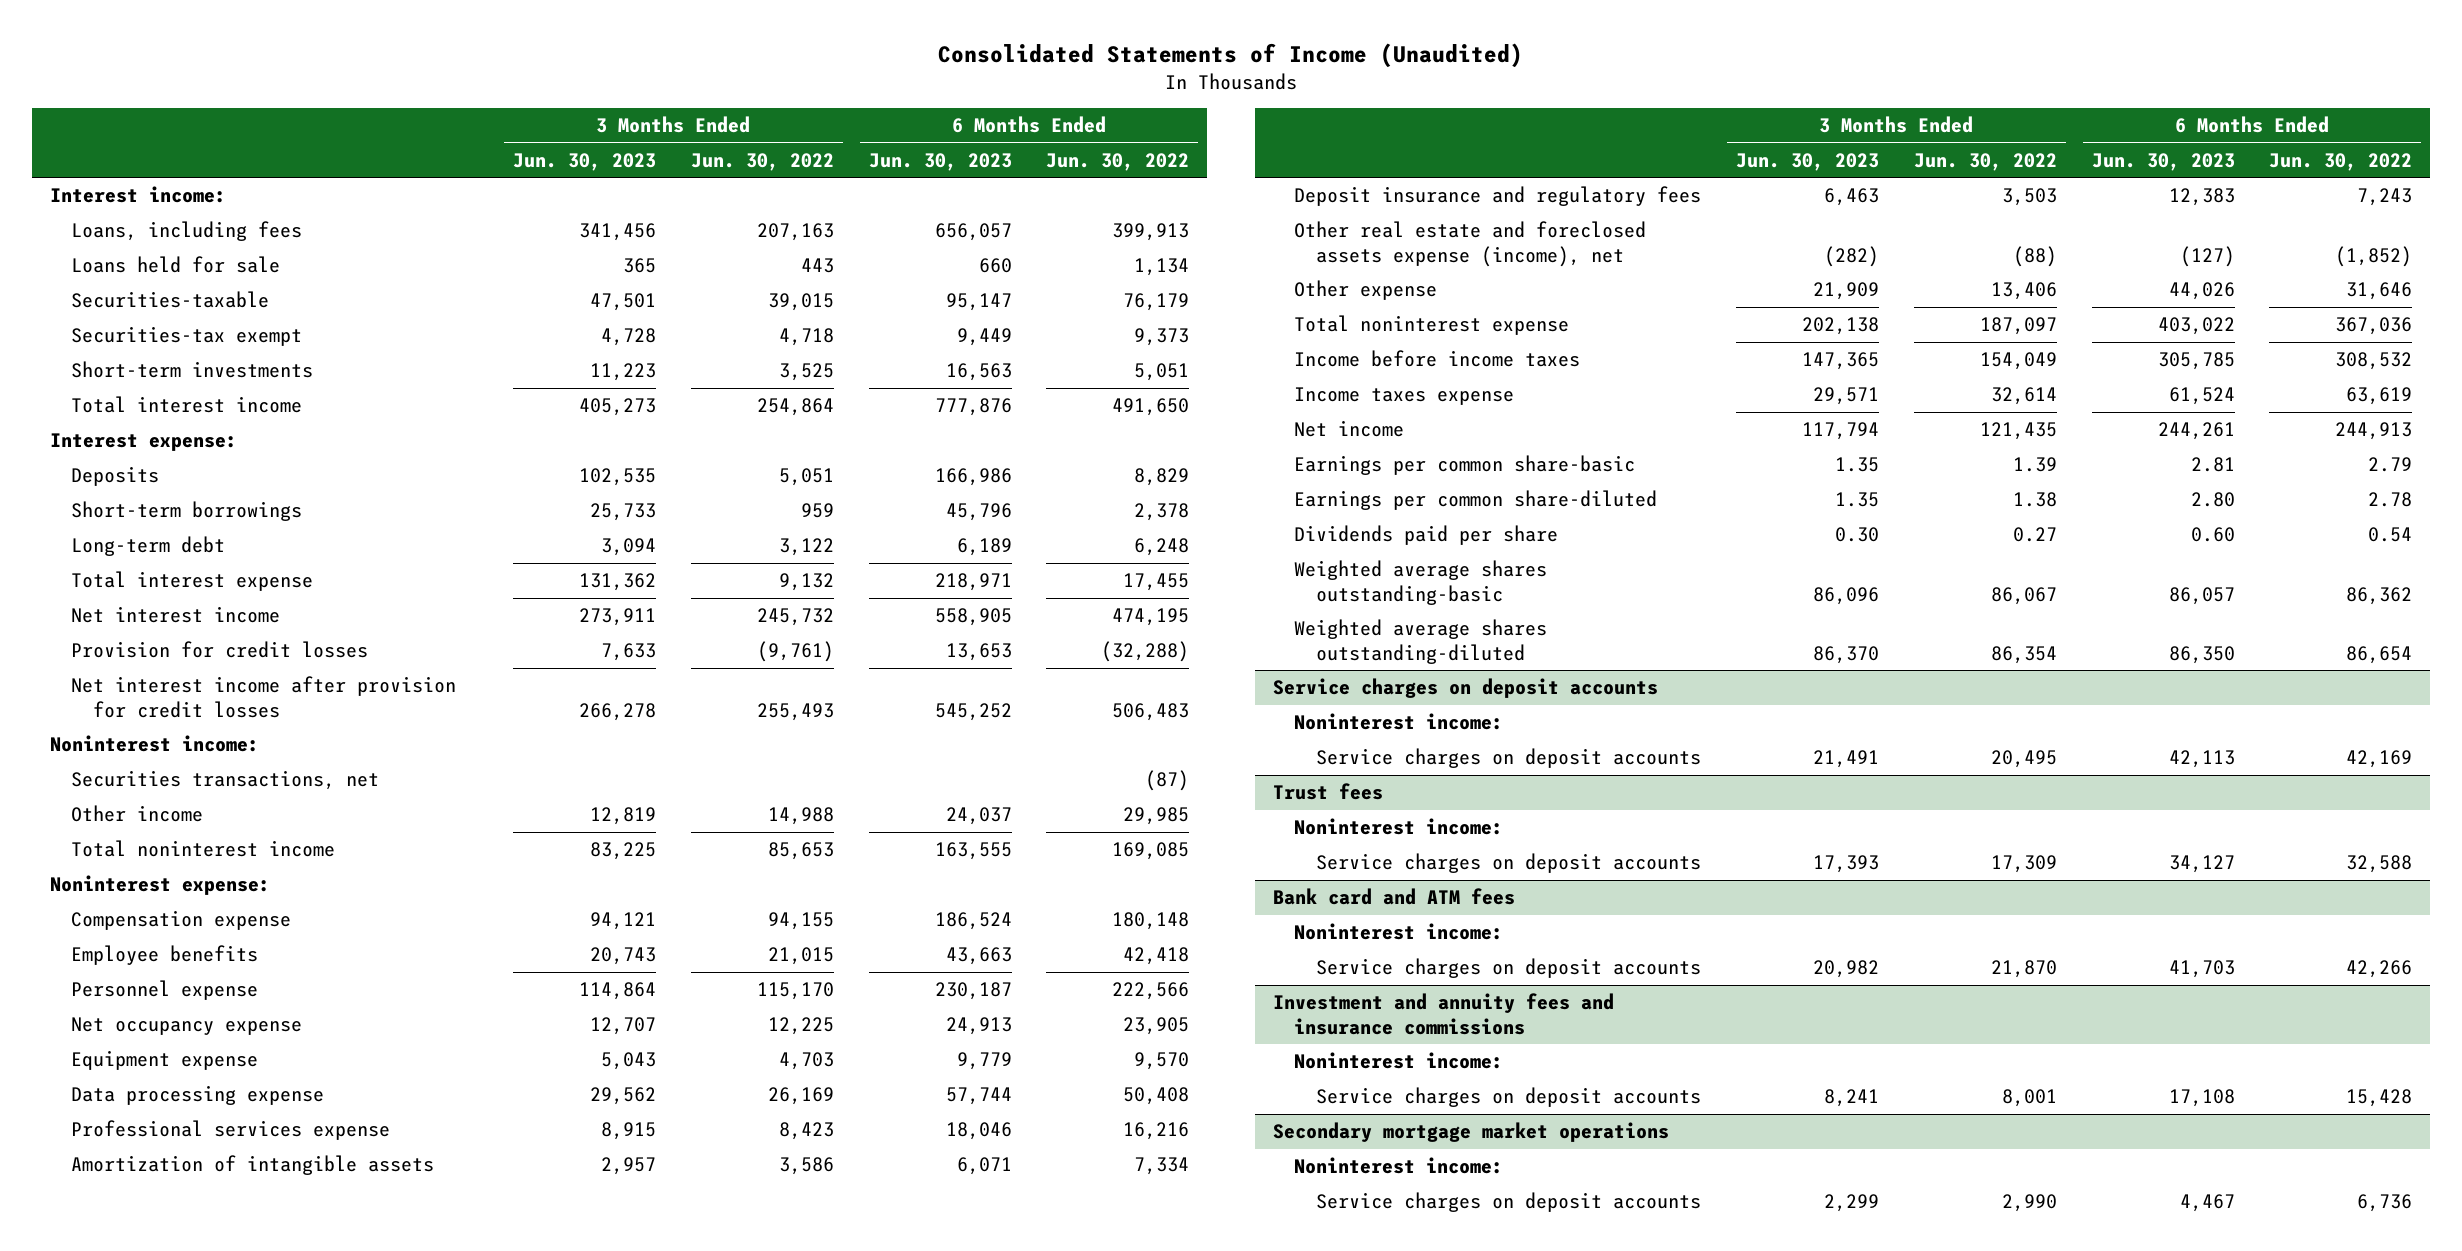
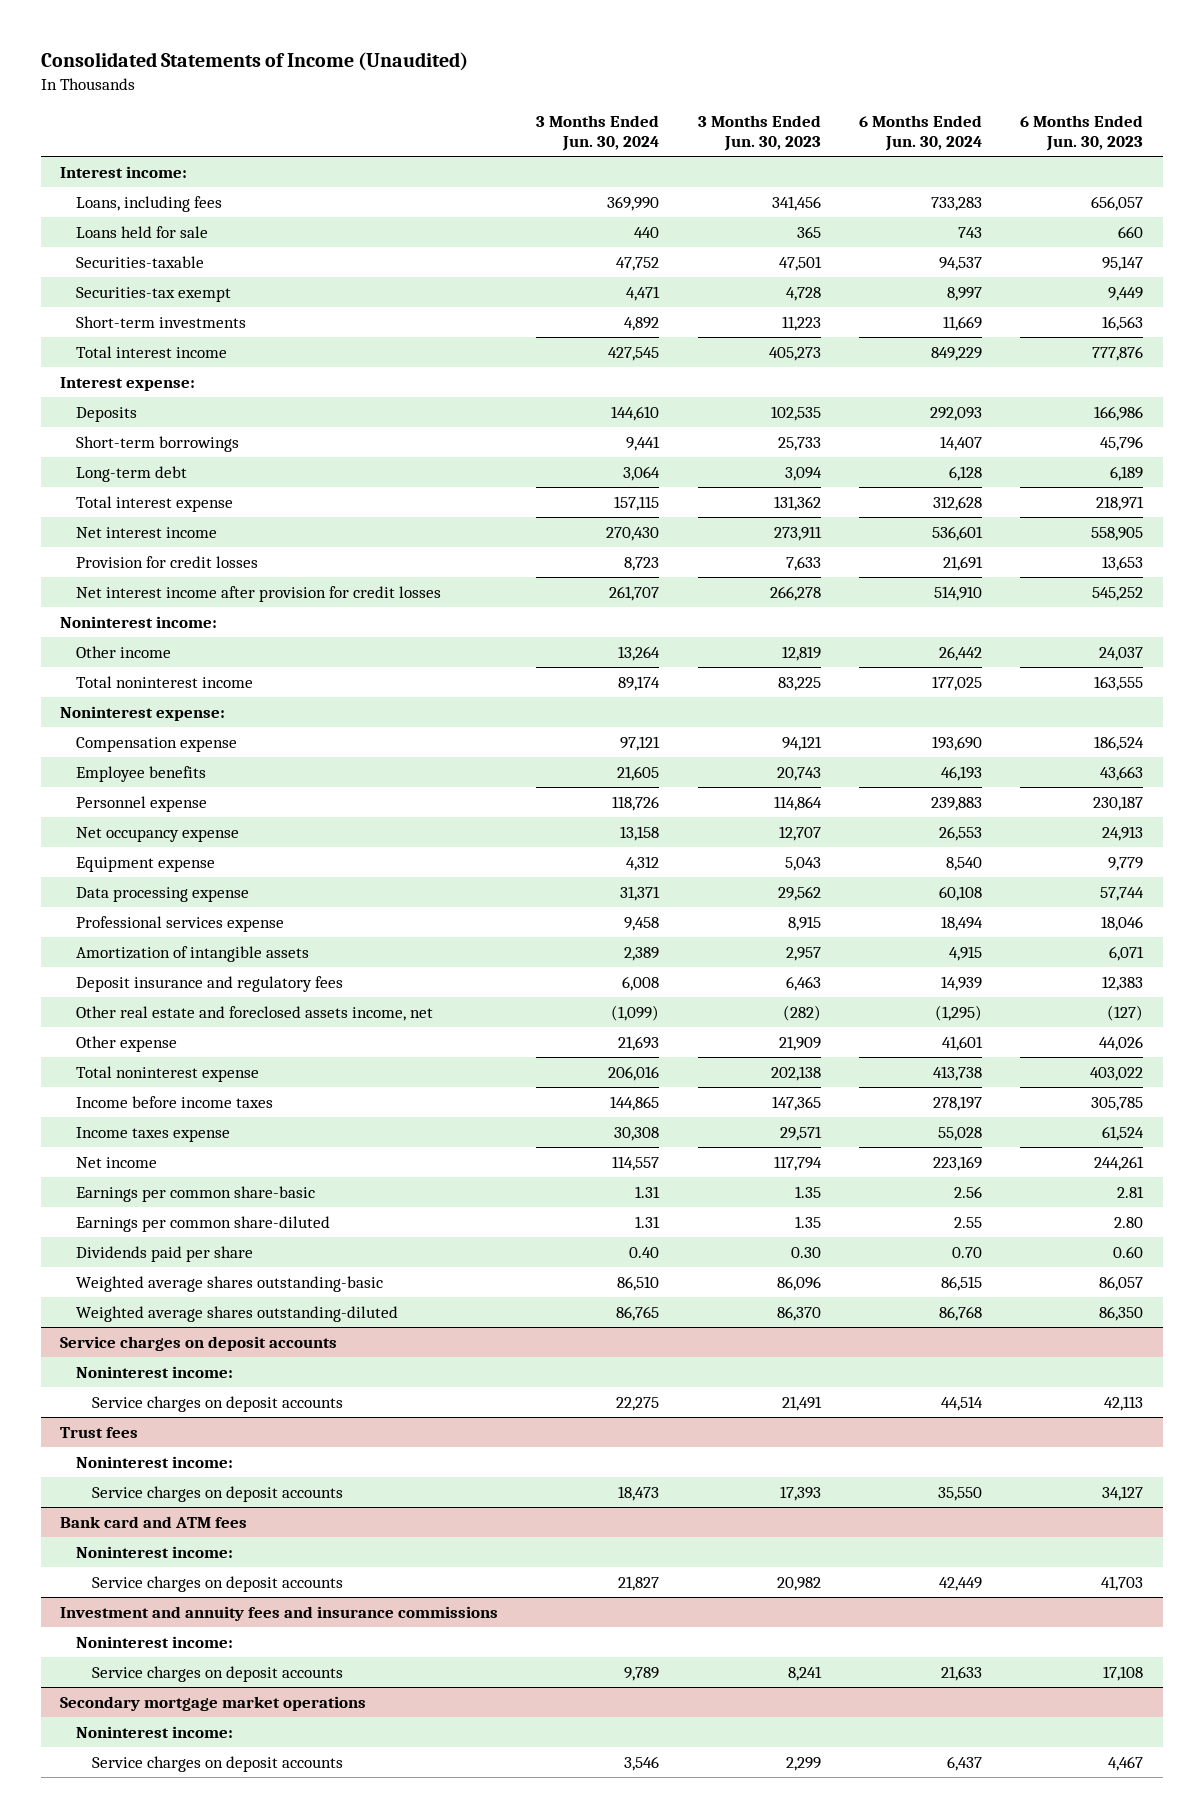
[690,152,834,171] Jun. 30, 2022 -> none
[1046,152,1190,171] Jun. 30, 2022 -> none
none -> [536,115,660,151] 3 Months Ended Jun. 30, 2024
none -> [859,115,983,151] 6 Months Ended Jun. 30, 2024
[71,770,380,791] Securities transactions, net -> none
[1294,221,1647,267] Other real estate and foreclosed assets expense (income), net -> [75,1005,433,1021] Other real estate and foreclosed assets income, net

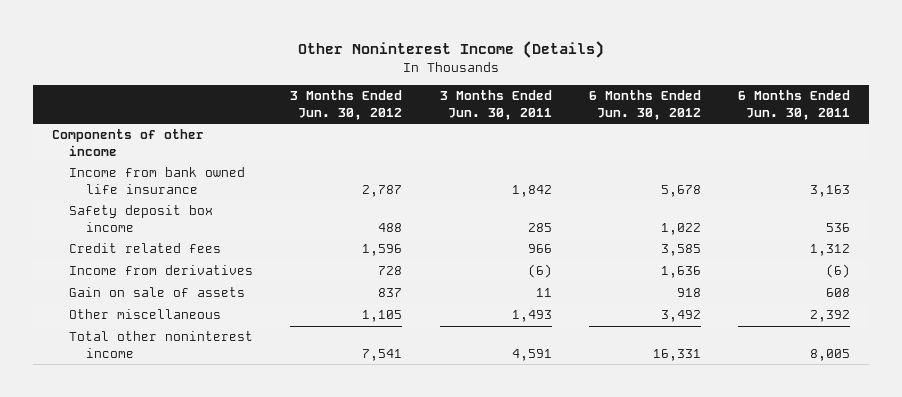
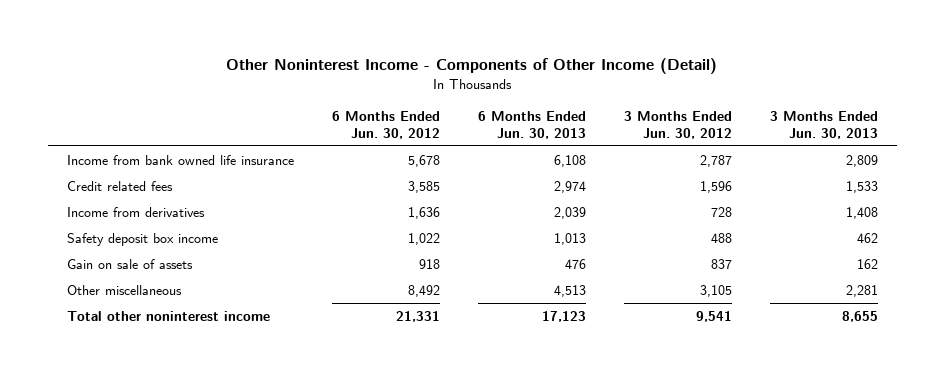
[298,40,605,58] Other Noninterest Income (Details) -> [226,58,718,75] Other Noninterest Income - Components of Other Income (Detail)
[439,90,552,121] 3 Months Ended Jun. 30, 2011 -> none
[738,90,851,121] 6 Months Ended Jun. 30, 2011 -> none
none -> [477,111,586,139] 6 Months Ended Jun. 30, 2013
none -> [769,111,878,139] 3 Months Ended Jun. 30, 2013
[52,129,205,157] Components of other income -> none
[69,205,214,233] Safety deposit box income -> [67,232,219,246] Safety deposit box income
[362,310,403,323] 1,105 -> [699,284,732,297] 3,105
[660,310,701,323] 3,492 -> [408,284,441,297] 8,492
[362,349,403,362] 7,541 -> [695,310,732,322] 9,541
[652,349,701,362] 16,331 -> [396,310,441,322] 21,331

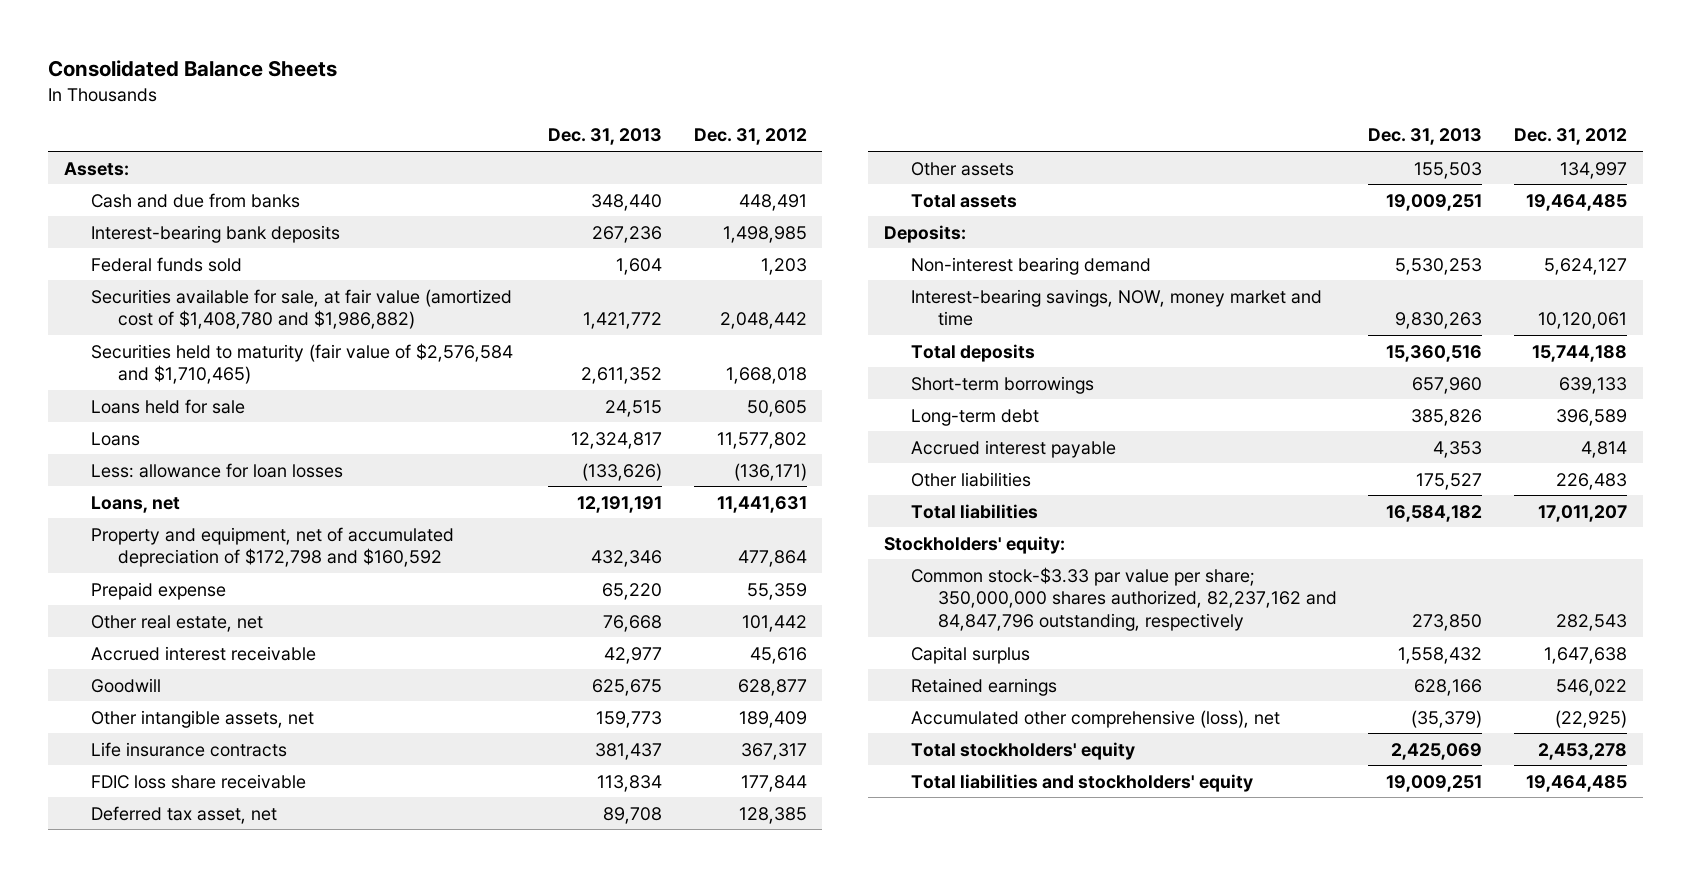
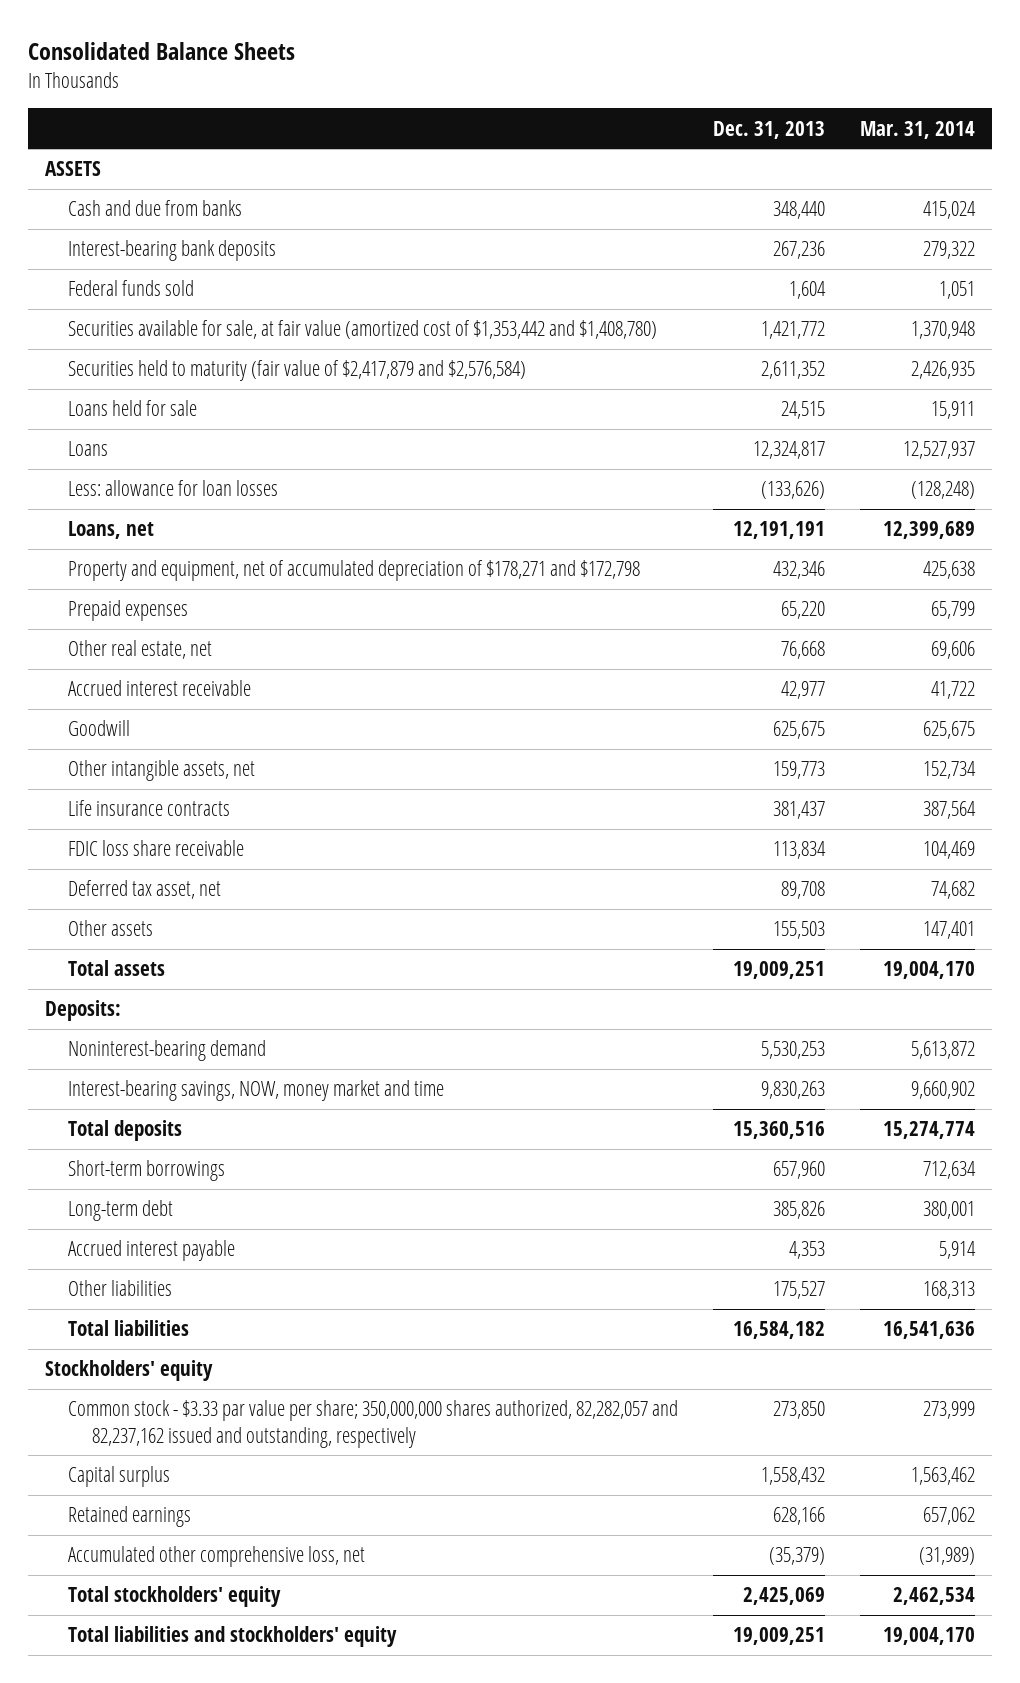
[693,128,807,146] Dec. 31, 2012 -> none
none -> [860,120,976,139] Mar. 31, 2014
[63,161,129,176] Assets: -> [45,161,102,177] ASSETS
[90,288,512,330] Securities available for sale, at fair value (amortized cost of $1,408,780 and $1,986,882) -> [68,320,658,340] Securities available for sale, at fair value (amortized cost of $1,353,442 and $1,408,780)
[90,342,513,385] Securities held to maturity (fair value of $2,576,584 and $1,710,465) -> [68,360,527,382] Securities held to maturity (fair value of $2,417,879 and $2,576,584)
[90,526,454,568] Property and equipment, net of accumulated depreciation of $172,798 and $160,592 -> [68,560,641,582] Property and equipment, net of accumulated depreciation of $178,271 and $172,798
[90,581,226,600] Prepaid expense -> [68,600,189,622] Prepaid expenses
[910,256,1151,275] Non-interest bearing demand -> [68,1040,267,1062] Noninterest-bearing demand
[883,535,1065,554] Stockholders' equity: -> [45,1360,214,1382] Stockholders' equity
[910,566,1337,631] Common stock-$3.33 par value per share; 350,000,000 shares authorized, 82,237,162 and 84,847,796 outstanding, respectively -> [68,1400,679,1448] Common stock - $3.33 par value per share; 350,000,000 shares authorized, 82,282,057 and 82,237,162 issued and outstanding, respectively
[910,709,1280,728] Accumulated other comprehensive (loss), net -> [68,1546,366,1568] Accumulated other comprehensive loss, net

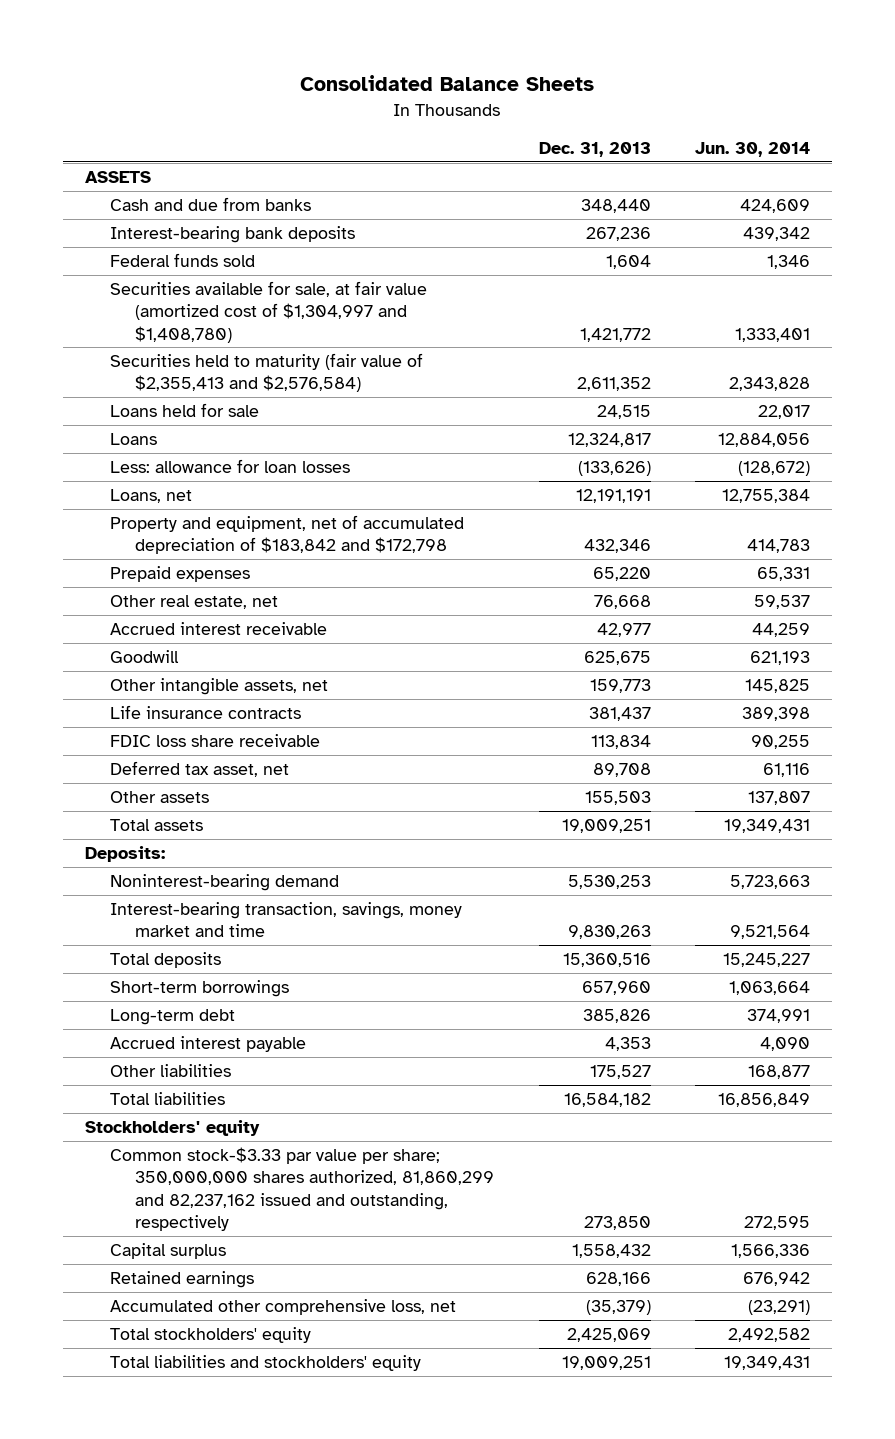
[860,120,976,139] Mar. 31, 2014 -> none
none -> [694,141,810,157] Jun. 30, 2014
[68,320,658,340] Securities available for sale, at fair value (amortized cost of $1,353,442 and $1,408,780) -> [110,281,428,343] Securities available for sale, at fair value (amortized cost of $1,304,997 and $1,408,780)
[68,360,527,382] Securities held to maturity (fair value of $2,417,879 and $2,576,584) -> [110,353,424,393] Securities held to maturity (fair value of $2,355,413 and $2,576,584)
[68,560,641,582] Property and equipment, net of accumulated depreciation of $178,271 and $172,798 -> [110,515,465,555] Property and equipment, net of accumulated depreciation of $183,842 and $172,798
[68,1080,445,1102] Interest-bearing savings, NOW, money market and time -> [110,902,463,938] Interest-bearing transaction, savings, money market and time
[68,1400,679,1448] Common stock - $3.33 par value per share; 350,000,000 shares authorized, 82,282,057 and 82,237,162 issued and outstanding, respectively -> [110,1147,495,1231] Common stock-$3.33 par value per share; 350,000,000 shares authorized, 81,860,299 and 82,237,162 issued and outstanding, respectively

